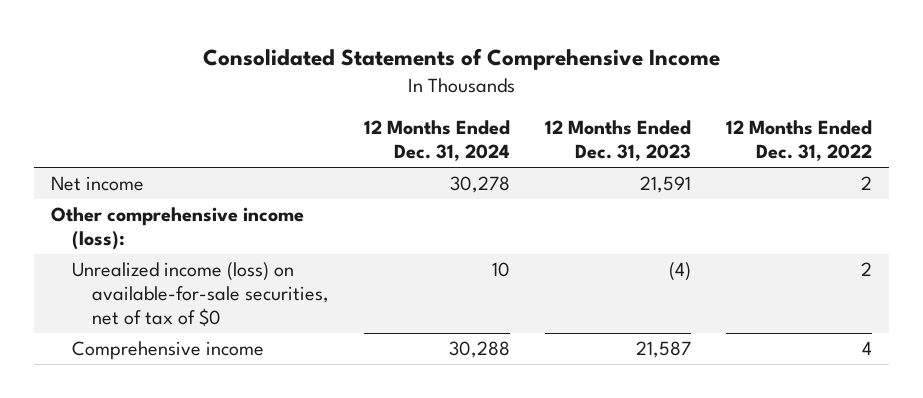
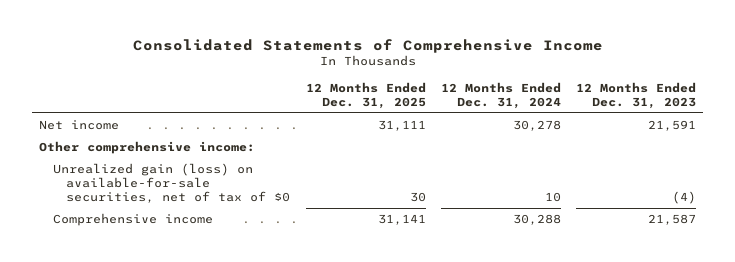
[725,119,872,162] 12 Months Ended Dec. 31, 2022 -> none
none -> [305,82,426,109] 12 Months Ended Dec. 31, 2025
[51,207,305,251] Other comprehensive income (loss): -> [39,141,256,155] Other comprehensive income:
[71,262,330,328] Unrealized income (loss) on available-for-sale securities, net of tax of $0 -> [52,163,291,203] Unrealized gain (loss) on available-for-sale securities, net of tax of $0

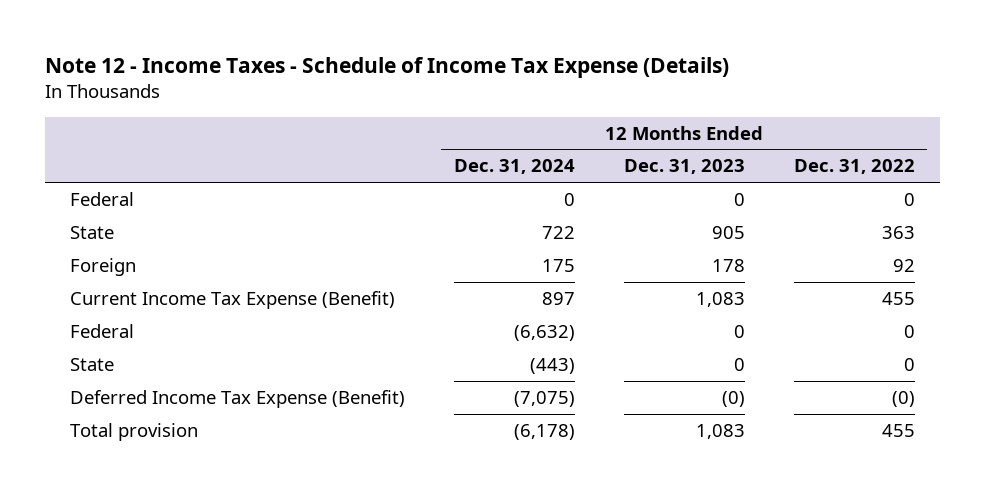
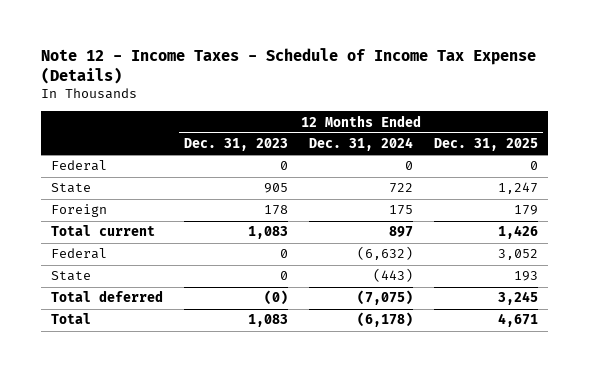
[794,159,916,175] Dec. 31, 2022 -> none
none -> [433,138,538,152] Dec. 31, 2025
[69,291,395,310] Current Income Tax Expense (Benefit) -> [50,225,155,237] Total current
[69,390,405,409] Deferred Income Tax Expense (Benefit) -> [50,290,163,303] Total deferred
[69,423,198,442] Total provision -> [50,313,91,325] Total

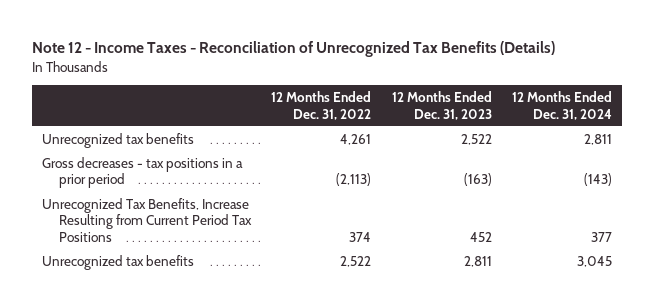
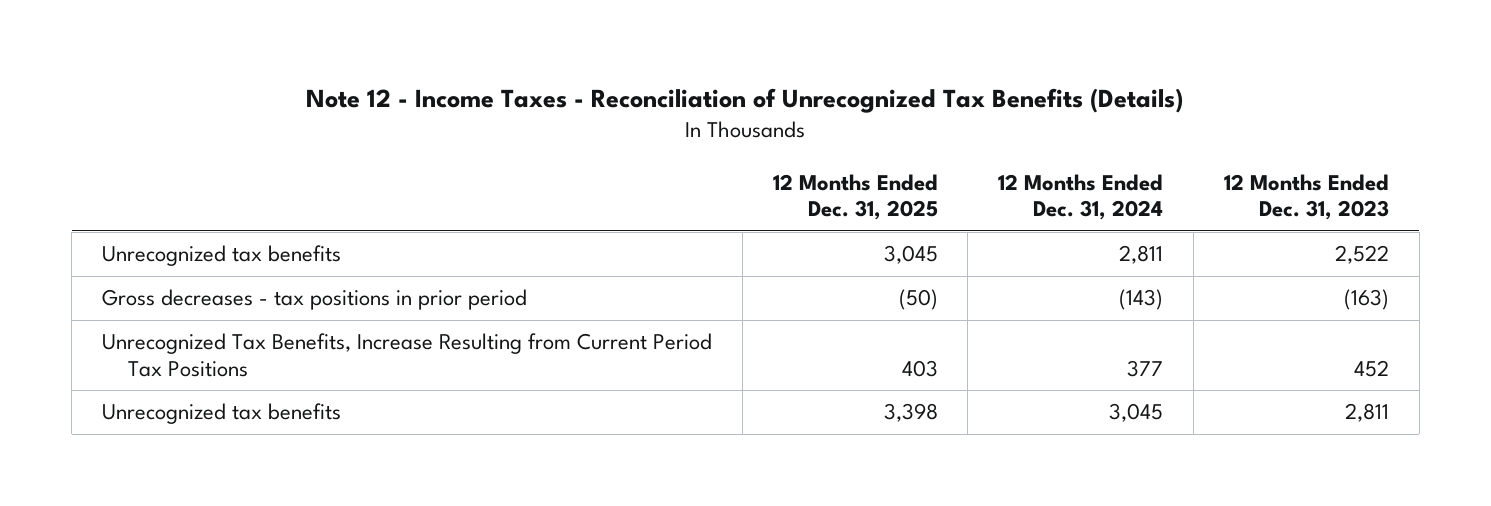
[271,91,372,120] 12 Months Ended Dec. 31, 2022 -> none
none -> [772,173,938,221] 12 Months Ended Dec. 31, 2025
[42,156,244,189] Gross decreases - tax positions in a prior period -> [102,289,528,311] Gross decreases - tax positions in prior period

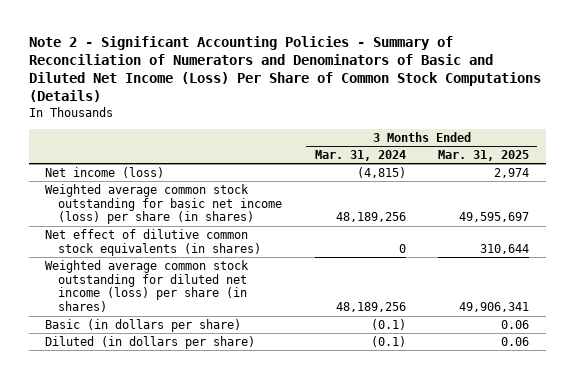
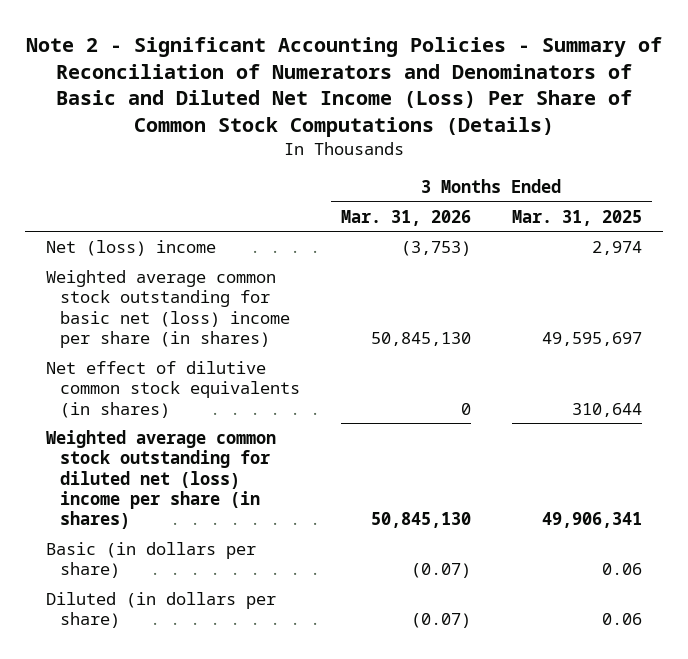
[314,149,406,161] Mar. 31, 2024 -> none
none -> [340,209,471,226] Mar. 31, 2026
[44,166,164,178] Net income (loss) -> [45,239,216,256] Net (loss) income
[44,183,283,225] Weighted average common stock outstanding for basic net income (loss) per share (in shares) -> [45,269,290,349] Weighted average common stock outstanding for basic net (loss) income per share (in shares)
[44,259,249,313] Weighted average common stock outstanding for diluted net income (loss) per share (in shares) -> [45,429,276,530] Weighted average common stock outstanding for diluted net (loss) income per share (in shares)

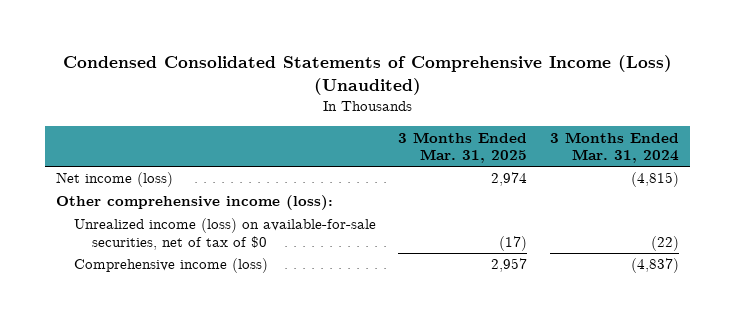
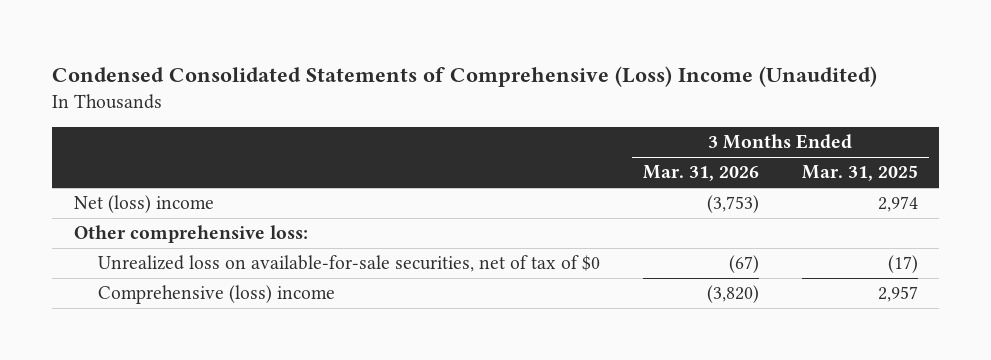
[62,55,672,96] Condensed Consolidated Statements of Comprehensive Income (Loss) (Unaudited) -> [52,65,878,87] Condensed Consolidated Statements of Comprehensive (Loss) Income (Unaudited)
[549,131,679,164] 3 Months Ended Mar. 31, 2024 -> none
none -> [642,165,759,182] Mar. 31, 2026
[56,172,174,188] Net income (loss) -> [73,195,214,214] Net (loss) income
[56,195,334,211] Other comprehensive income (loss): -> [73,225,308,244] Other comprehensive loss:
[73,218,376,250] Unrealized income (loss) on available-for-sale securities, net of tax of $0 -> [97,255,600,273] Unrealized loss on available-for-sale securities, net of tax of $0
[73,258,268,274] Comprehensive income (loss) -> [97,285,335,305] Comprehensive (loss) income

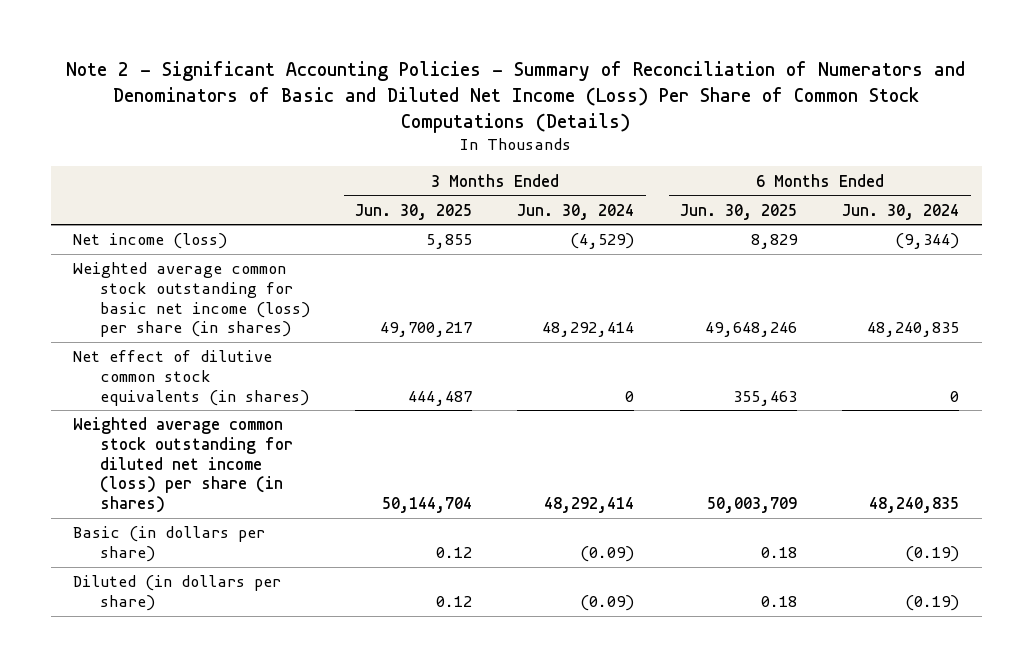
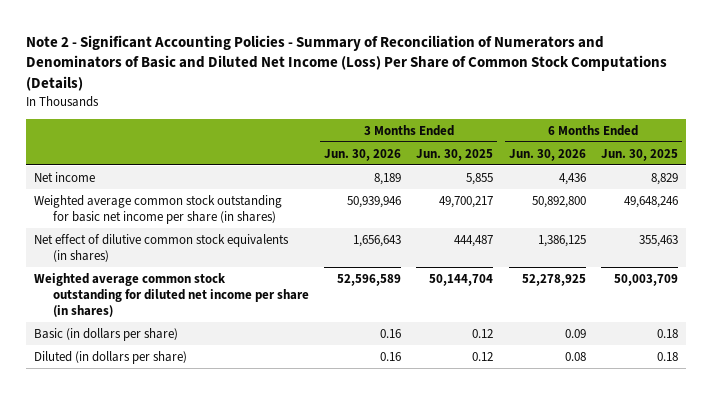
[517,203,635,220] Jun. 30, 2024 -> none
[842,203,960,220] Jun. 30, 2024 -> none
none -> [323,148,401,161] Jun. 30, 2026
none -> [508,148,586,161] Jun. 30, 2026
[73,233,228,250] Net income (loss) -> [34,171,96,182] Net income
[73,262,310,338] Weighted average common stock outstanding for basic net income (loss) per share (in shares) -> [34,194,283,224] Weighted average common stock outstanding for basic net income per share (in shares)
[73,417,293,513] Weighted average common stock outstanding for diluted net income (loss) per share (in shares) -> [34,272,309,317] Weighted average common stock outstanding for diluted net income per share (in shares)

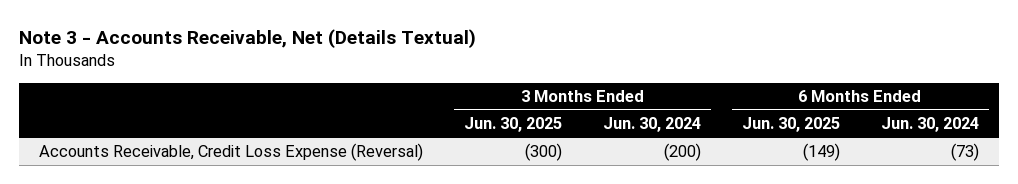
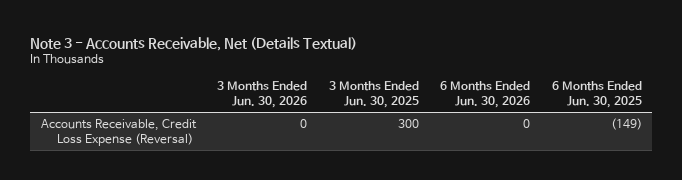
[603,117,702,133] Jun. 30, 2024 -> none
[880,117,979,133] Jun. 30, 2024 -> none
none -> [217,81,308,109] 3 Months Ended Jun. 30, 2026
none -> [440,81,531,109] 6 Months Ended Jun. 30, 2026
[525,143,563,162] (300) -> [397,119,419,129] 300

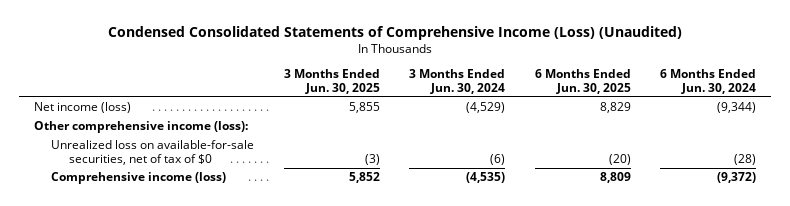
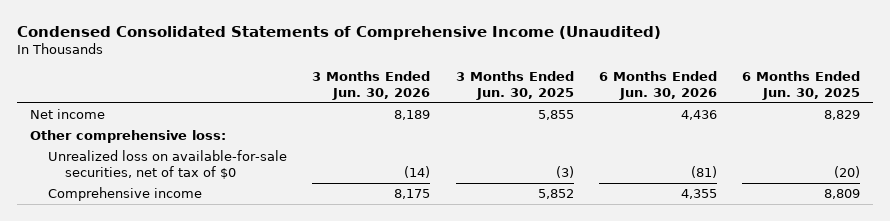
[107,26,682,41] Condensed Consolidated Statements of Comprehensive Income (Loss) (Unaudited) -> [17,25,662,40] Condensed Consolidated Statements of Comprehensive Income (Unaudited)
[409,68,506,94] 3 Months Ended Jun. 30, 2024 -> none
[660,68,757,94] 6 Months Ended Jun. 30, 2024 -> none
none -> [312,71,431,101] 3 Months Ended Jun. 30, 2026
none -> [598,71,717,101] 6 Months Ended Jun. 30, 2026
[33,102,131,114] Net income (loss) -> [29,108,105,119] Net income
[33,121,248,134] Other comprehensive income (loss): -> [29,129,226,143] Other comprehensive loss:
[51,172,227,185] Comprehensive income (loss) -> [47,186,202,201] Comprehensive income

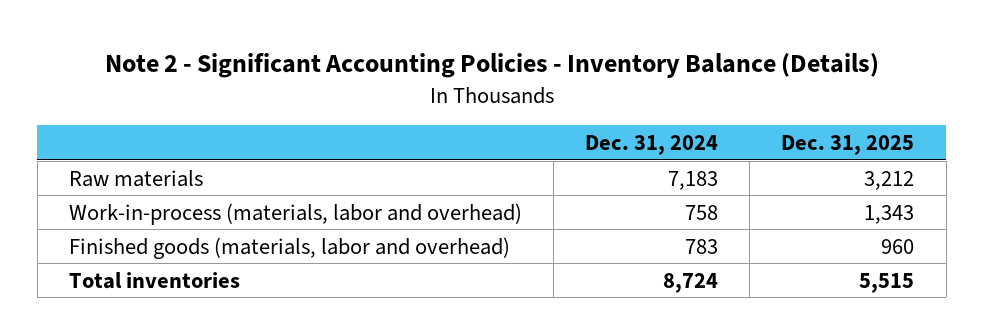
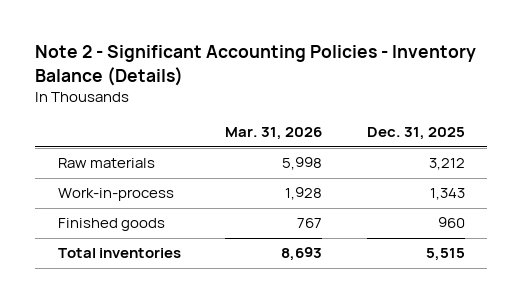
[585,134,719,155] Dec. 31, 2024 -> none
none -> [225,127,323,141] Mar. 31, 2026
[68,202,522,225] Work-in-process (materials, labor and overhead) -> [57,188,174,202] Work-in-process
[68,236,510,259] Finished goods (materials, labor and overhead) -> [57,218,165,232] Finished goods

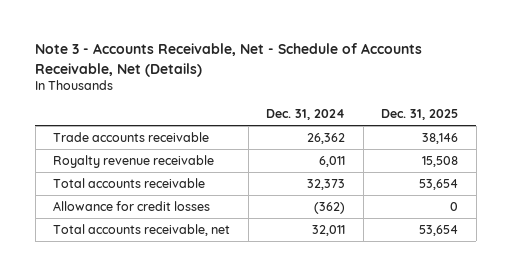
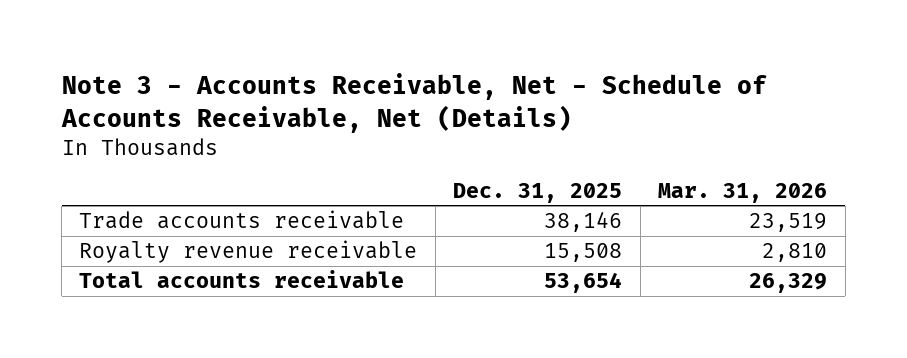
[266,109,346,121] Dec. 31, 2024 -> none
none -> [658,182,828,203] Mar. 31, 2026
[53,200,211,211] Allowance for credit losses -> none
[53,223,231,236] Total accounts receivable, net -> none

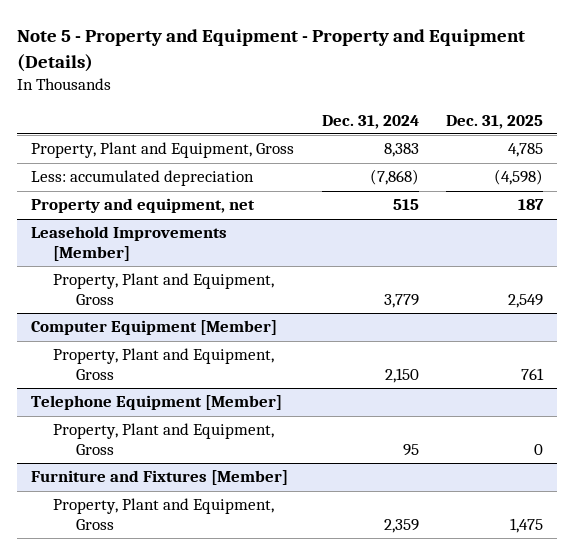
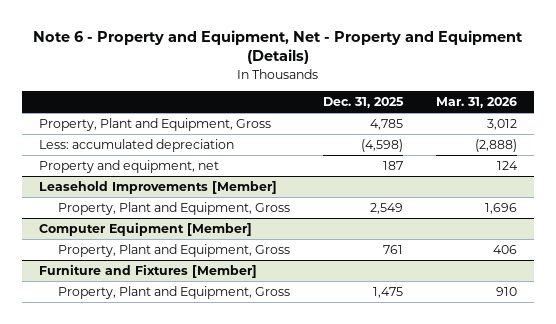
[16,29,525,72] Note 5 - Property and Equipment - Property and Equipment (Details) -> [32,29,523,65] Note 6 - Property and Equipment, Net - Property and Equipment (Details)
[321,114,419,129] Dec. 31, 2024 -> none
none -> [436,97,518,109] Mar. 31, 2026
[30,395,282,411] Telephone Equipment [Member] -> none
[53,423,275,455] Property, Plant and Equipment, Gross -> none

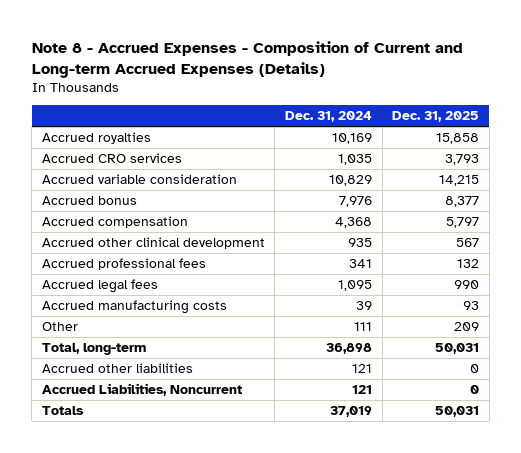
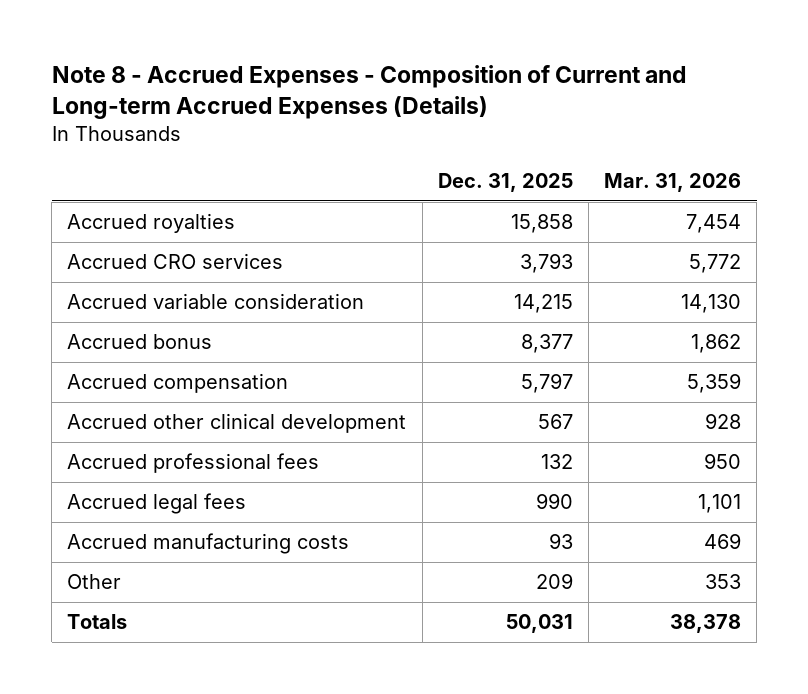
[285,111,373,123] Dec. 31, 2024 -> none
none -> [604,173,742,193] Mar. 31, 2026
[41,343,146,356] Total, long-term -> none
[41,363,193,374] Accrued other liabilities -> none
[41,383,242,397] Accrued Liabilities, Noncurrent -> none

